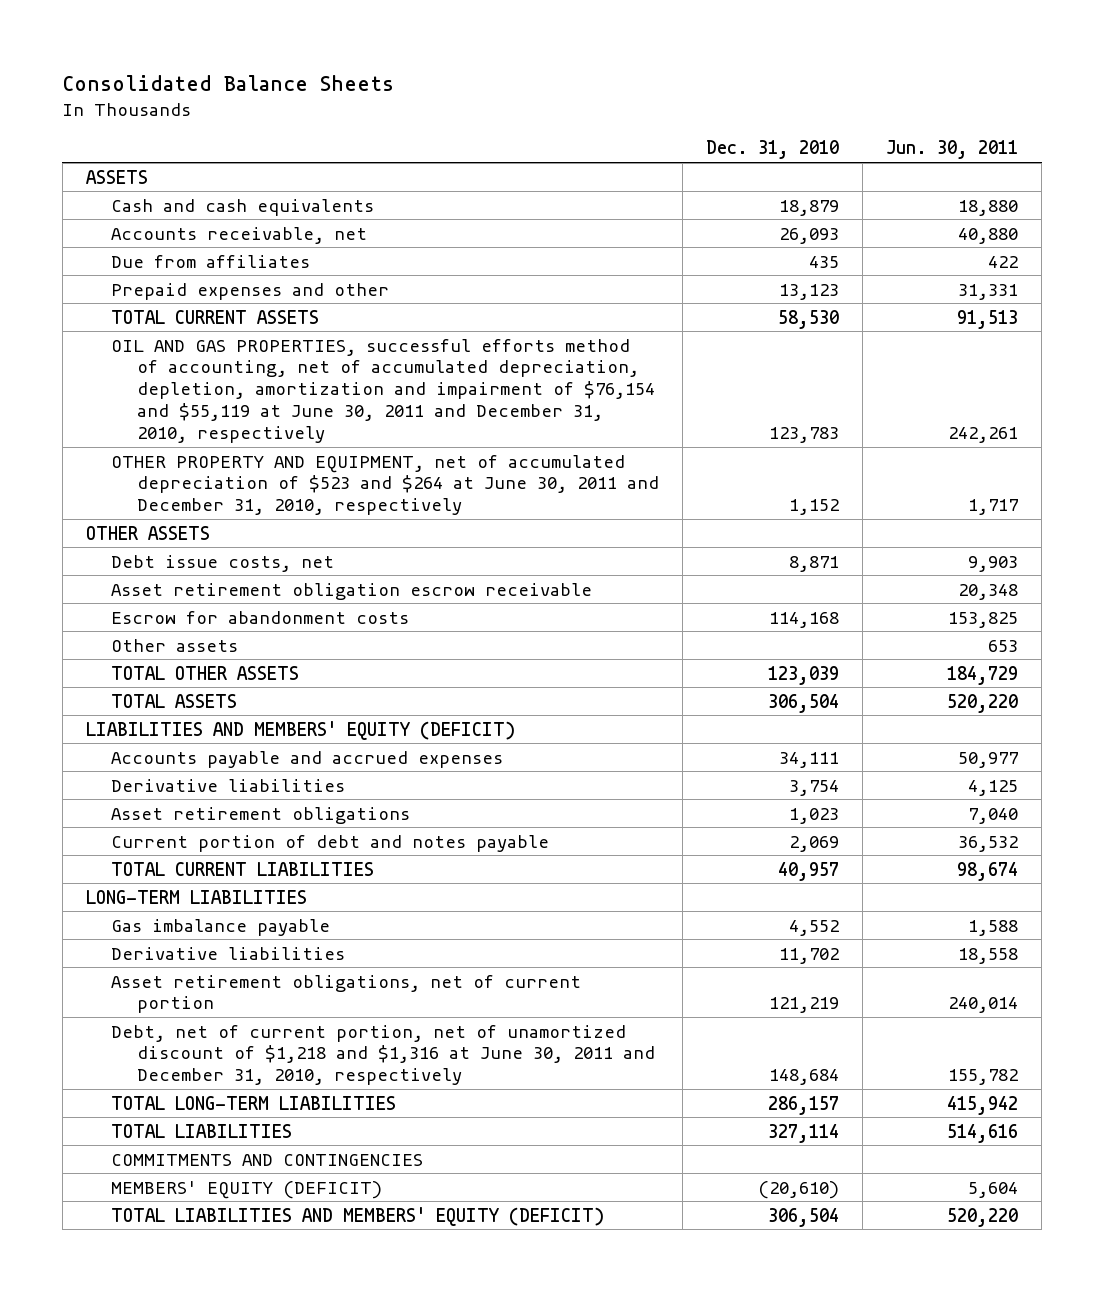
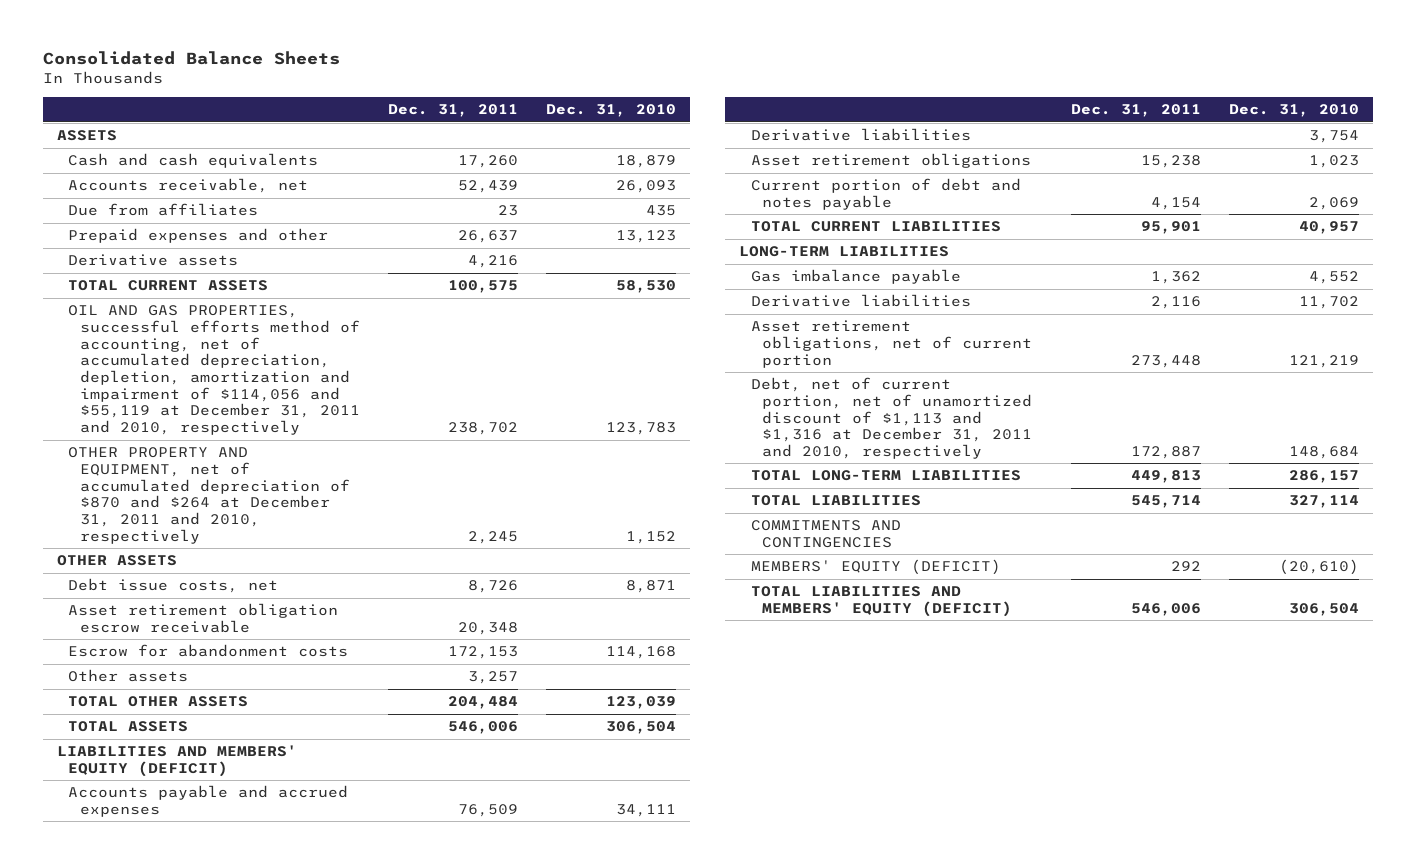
[886,140,1019,160] Jun. 30, 2011 -> none
none -> [387,104,518,118] Dec. 31, 2011
none -> [68,254,239,267] Derivative assets
[111,338,655,443] OIL AND GAS PROPERTIES, successful efforts method of accounting, net of accumulated depreciation, depletion, amortization and impairment of $76,154 and $55,119 at June 30, 2011 and December 31, 2010, respectively -> [68,305,360,436] OIL AND GAS PROPERTIES, successful efforts method of accounting, net of accumulated depreciation, depletion, amortization and impairment of $114,056 and $55,119 at December 31, 2011 and 2010, respectively
[111,454,659,516] OTHER PROPERTY AND EQUIPMENT, net of accumulated depreciation of $523 and $264 at June 30, 2011 and December 31, 2010, respectively -> [68,447,350,544] OTHER PROPERTY AND EQUIPMENT, net of accumulated depreciation of $870 and $264 at December 31, 2011 and 2010, respectively
[111,1024,655,1086] Debt, net of current portion, net of unamortized discount of $1,218 and $1,316 at June 30, 2011 and December 31, 2010, respectively -> [750,377,1033,459] Debt, net of current portion, net of unamortized discount of $1,113 and $1,316 at December 31, 2011 and 2010, respectively

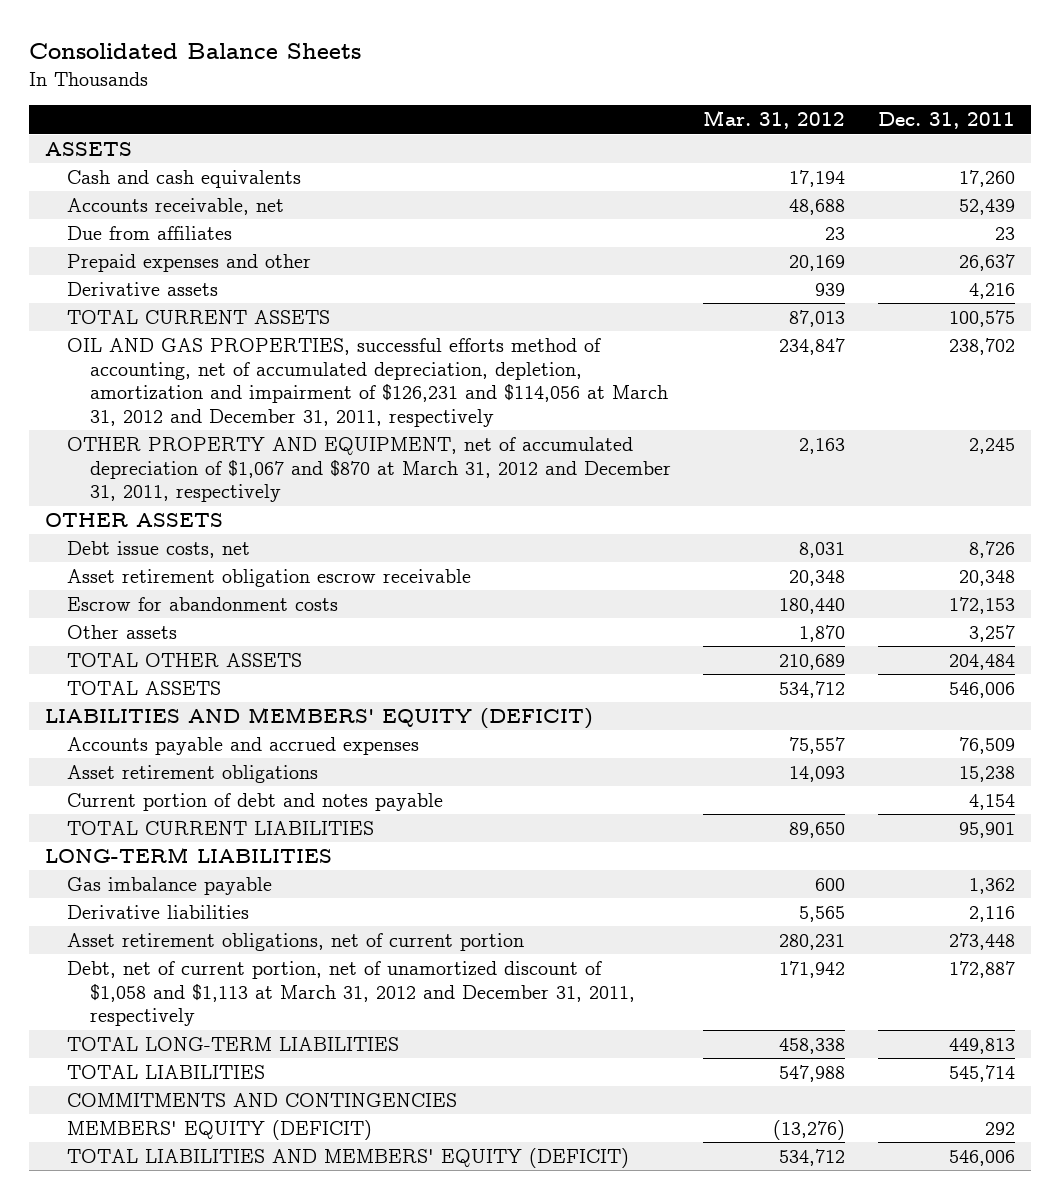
[546,104,677,118] Dec. 31, 2010 -> none
none -> [703,110,846,130] Mar. 31, 2012
[68,305,360,436] OIL AND GAS PROPERTIES, successful efforts method of accounting, net of accumulated depreciation, depletion, amortization and impairment of $114,056 and $55,119 at December 31, 2011 and 2010, respectively -> [67,338,668,427] OIL AND GAS PROPERTIES, successful efforts method of accounting, net of accumulated depreciation, depletion, amortization and impairment of $126,231 and $114,056 at March 31, 2012 and December 31, 2011, respectively
[68,447,350,544] OTHER PROPERTY AND EQUIPMENT, net of accumulated depreciation of $870 and $264 at December 31, 2011 and 2010, respectively -> [67,437,671,503] OTHER PROPERTY AND EQUIPMENT, net of accumulated depreciation of $1,067 and $870 at March 31, 2012 and December 31, 2011, respectively
[750,128,971,142] Derivative liabilities -> none
[750,377,1033,459] Debt, net of current portion, net of unamortized discount of $1,113 and $1,316 at December 31, 2011 and 2010, respectively -> [67,961,635,1027] Debt, net of current portion, net of unamortized discount of $1,058 and $1,113 at March 31, 2012 and December 31, 2011, respectively

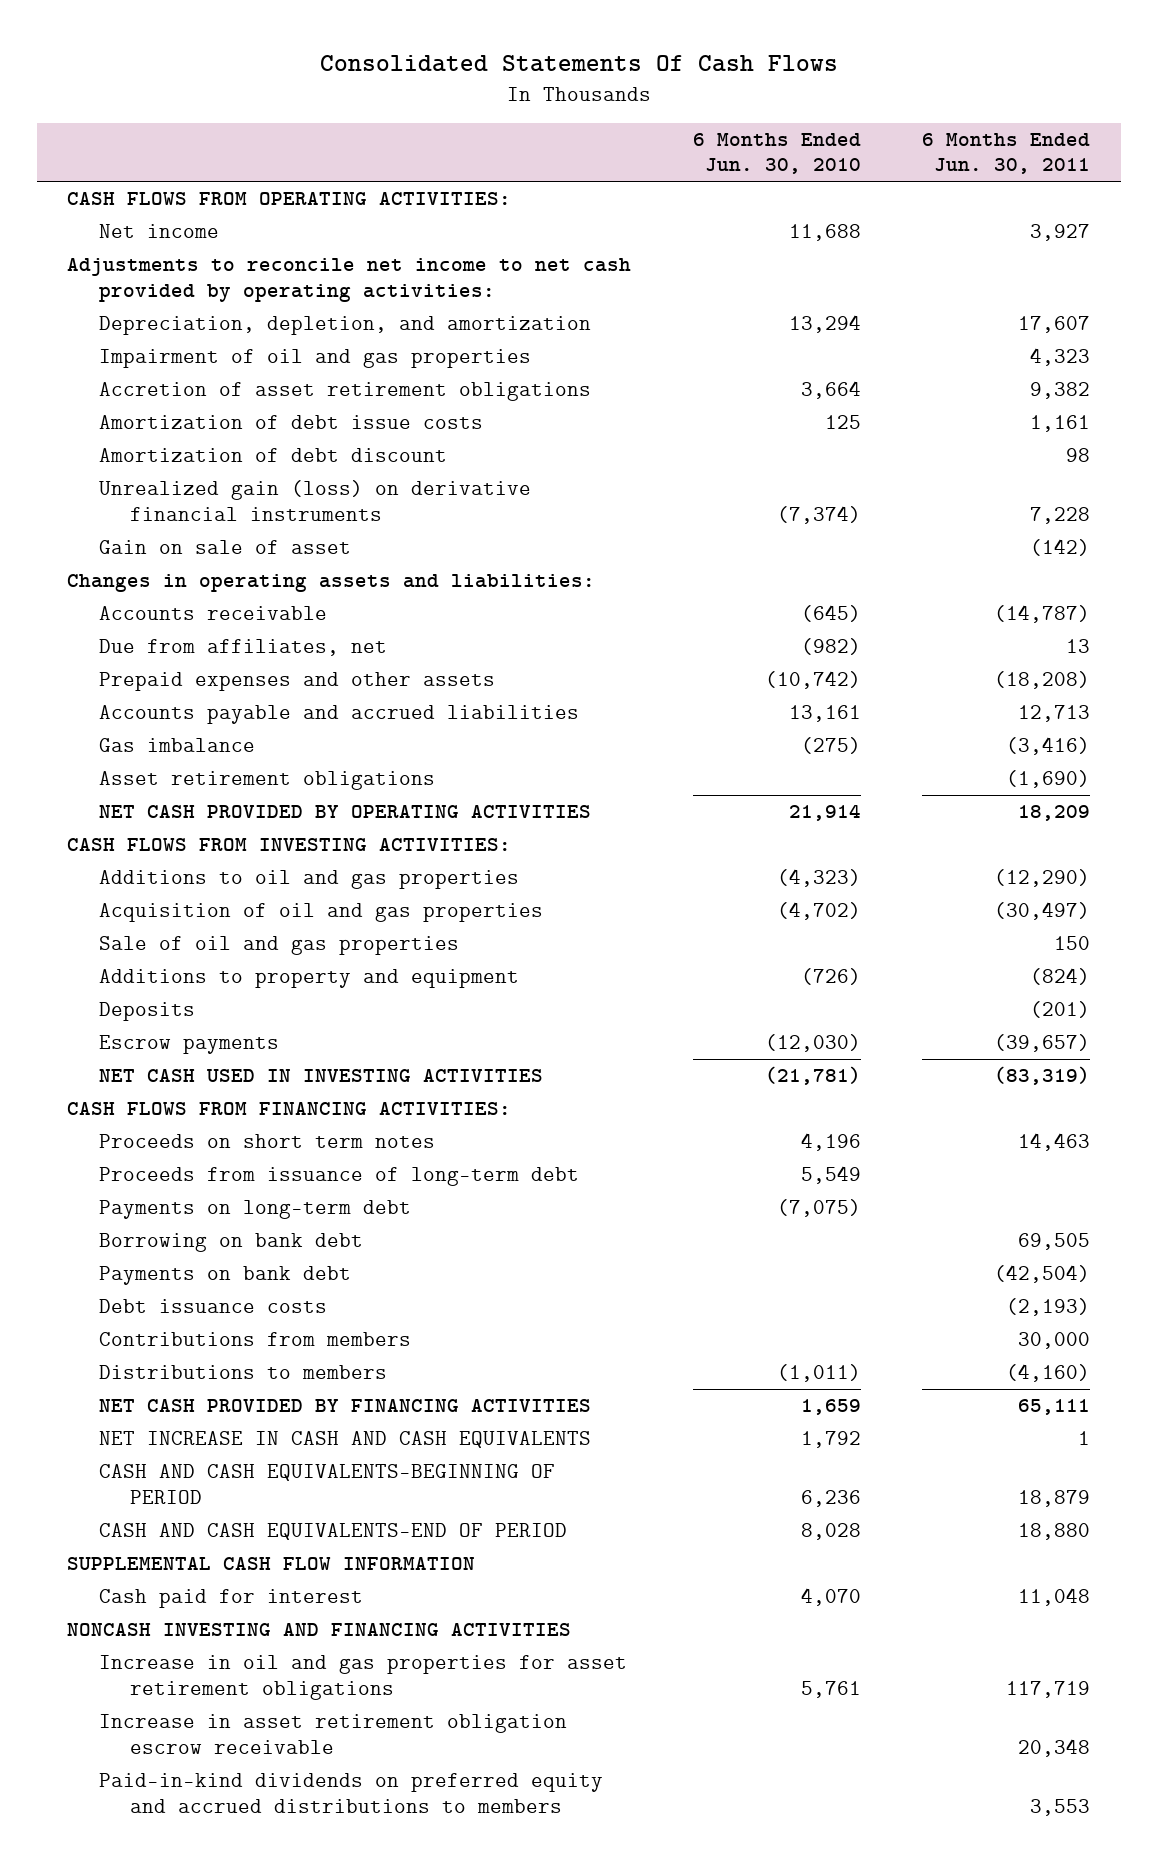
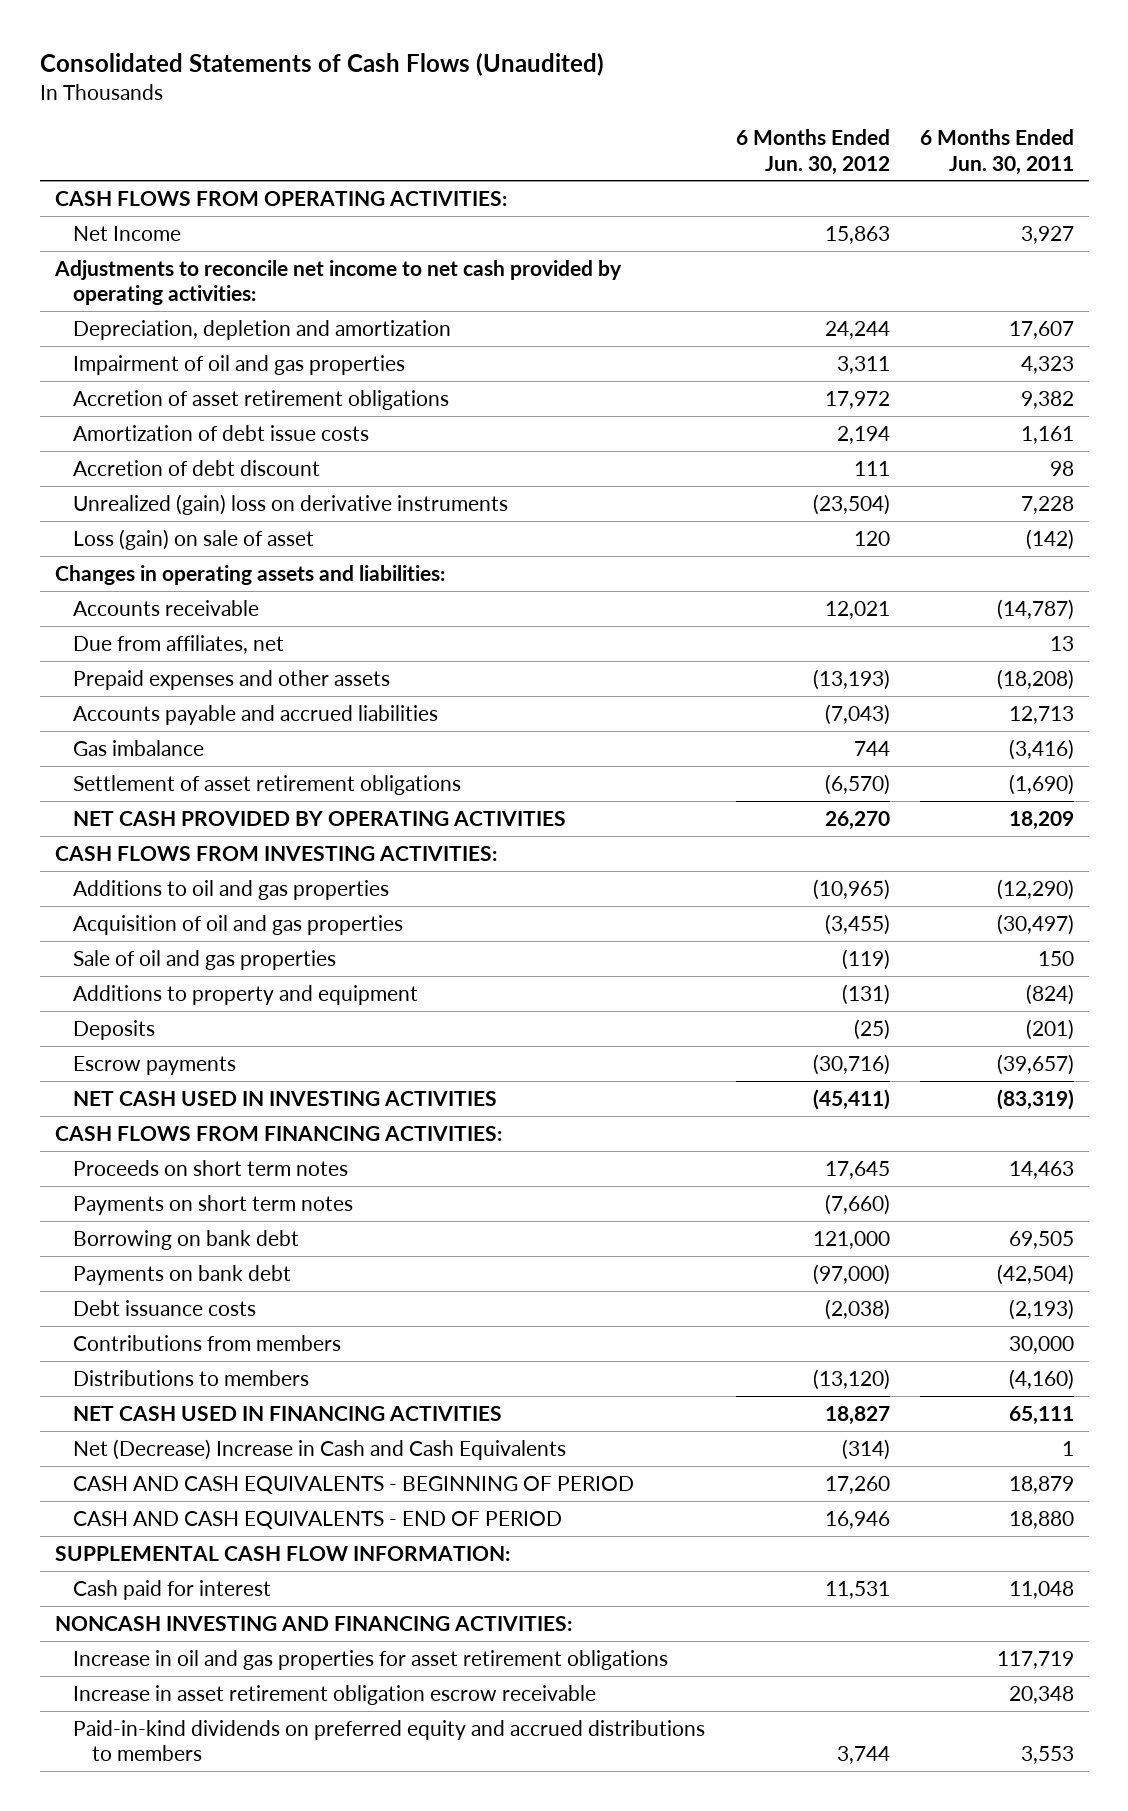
[319,54,838,72] Consolidated Statements Of Cash Flows -> [39,52,604,76] Consolidated Statements of Cash Flows (Unaudited)
[692,132,861,175] 6 Months Ended Jun. 30, 2010 -> none
none -> [735,129,890,175] 6 Months Ended Jun. 30, 2012
[98,224,219,239] Net income -> [73,225,182,241] Net Income
[98,316,591,336] Depreciation, depletion, and amortization -> [73,319,452,340] Depreciation, depletion and amortization
[98,448,447,463] Amortization of debt discount -> [73,459,321,476] Accretion of debt discount
[98,480,531,521] Unrealized gain (loss) on derivative financial instruments -> [73,493,509,515] Unrealized (gain) loss on derivative instruments
[98,540,351,555] Gain on sale of asset -> [73,528,315,550] Loss (gain) on sale of asset
[98,771,435,791] Asset retirement obligations -> [73,774,462,795] Settlement of asset retirement obligations
[98,1167,579,1187] Proceeds from issuance of long-term debt -> none
[98,1200,411,1220] Payments on long-term debt -> none
none -> [73,1194,354,1215] Payments on short term notes
[98,1399,591,1413] NET CASH PROVIDED BY FINANCING ACTIVITIES -> [73,1405,503,1421] NET CASH USED IN FINANCING ACTIVITIES
[98,1431,591,1449] NET INCREASE IN CASH AND CASH EQUIVALENTS -> [73,1438,567,1460] Net (Decrease) Increase in Cash and Cash Equivalents
[98,1464,555,1504] CASH AND CASH EQUIVALENTS-BEGINNING OF PERIOD -> [73,1475,635,1494] CASH AND CASH EQUIVALENTS - BEGINNING OF PERIOD
[98,1523,567,1541] CASH AND CASH EQUIVALENTS-END OF PERIOD -> [73,1510,563,1529] CASH AND CASH EQUIVALENTS - END OF PERIOD
[67,1557,476,1571] SUPPLEMENTAL CASH FLOW INFORMATION -> [54,1545,510,1561] SUPPLEMENTAL CASH FLOW INFORMATION:
[67,1623,572,1637] NONCASH INVESTING AND FINANCING ACTIVITIES -> [54,1615,572,1631] NONCASH INVESTING AND FINANCING ACTIVITIES:

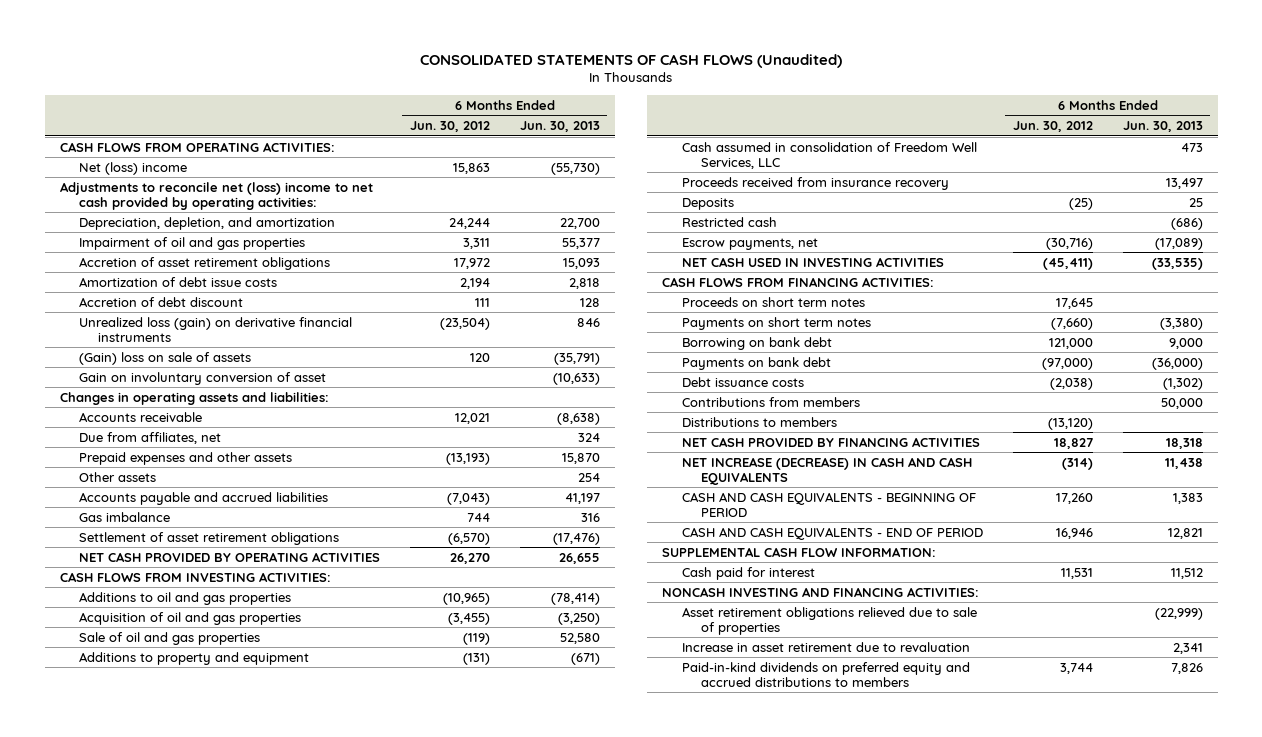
[39,52,604,76] Consolidated Statements of Cash Flows (Unaudited) -> [420,53,843,68] CONSOLIDATED STATEMENTS OF CASH FLOWS (Unaudited)
[919,129,1074,175] 6 Months Ended Jun. 30, 2011 -> none
none -> [519,121,600,133] Jun. 30, 2013
[73,225,182,241] Net Income -> [78,161,187,175] Net (loss) income
[53,259,622,305] Adjustments to reconcile net income to net cash provided by operating activities: -> [59,181,373,210] Adjustments to reconcile net (loss) income to net cash provided by operating activities:
[73,319,452,340] Depreciation, depletion and amortization -> [78,216,335,230] Depreciation, depletion, and amortization
[73,493,509,515] Unrealized (gain) loss on derivative instruments -> [78,316,352,342] Unrealized loss (gain) on derivative financial instruments
[73,528,315,550] Loss (gain) on sale of asset -> [78,351,251,365] (Gain) loss on sale of assets
none -> [78,371,326,385] Gain on involuntary conversion of asset
none -> [78,471,156,482] Other assets
none -> [681,141,977,169] Cash assumed in consolidation of Freedom Well Services, LLC
none -> [681,176,949,190] Proceeds received from insurance recovery
none -> [681,216,777,227] Restricted cash
[73,1055,237,1075] Escrow payments -> [681,237,818,250] Escrow payments, net
[73,1405,503,1421] NET CASH USED IN FINANCING ACTIVITIES -> [681,436,980,447] NET CASH PROVIDED BY FINANCING ACTIVITIES
[73,1438,567,1460] Net (Decrease) Increase in Cash and Cash Equivalents -> [681,456,972,485] NET INCREASE (DECREASE) IN CASH AND CASH EQUIVALENTS
[73,1649,669,1670] Increase in oil and gas properties for asset retirement obligations -> none
[73,1684,597,1705] Increase in asset retirement obligation escrow receivable -> none
none -> [681,606,977,635] Asset retirement obligations relieved due to sale of properties
none -> [681,641,970,652] Increase in asset retirement due to revaluation

